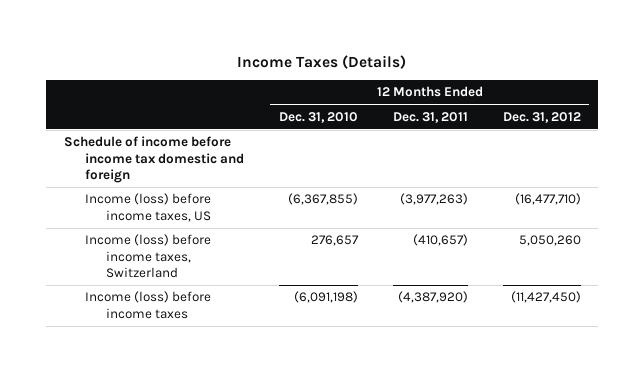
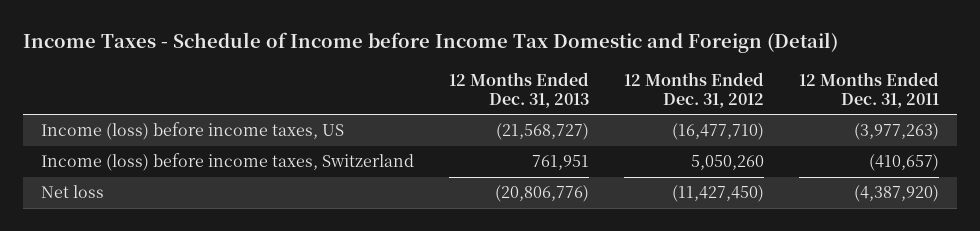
[237,54,407,69] Income Taxes (Details) -> [23,32,839,54] Income Taxes - Schedule of Income before Income Tax Domestic and Foreign (Detail)
[278,111,358,123] Dec. 31, 2010 -> none
none -> [449,71,590,108] 12 Months Ended Dec. 31, 2013
[63,136,244,183] Schedule of income before income tax domestic and foreign -> none
[84,291,211,319] Income (loss) before income taxes -> [40,185,104,199] Net loss

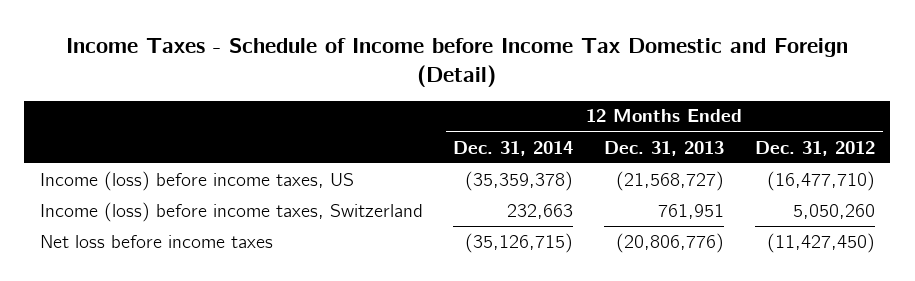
[799,71,940,108] 12 Months Ended Dec. 31, 2011 -> none
none -> [453,140,574,156] Dec. 31, 2014
[40,185,104,199] Net loss -> [39,234,273,248] Net loss before income taxes

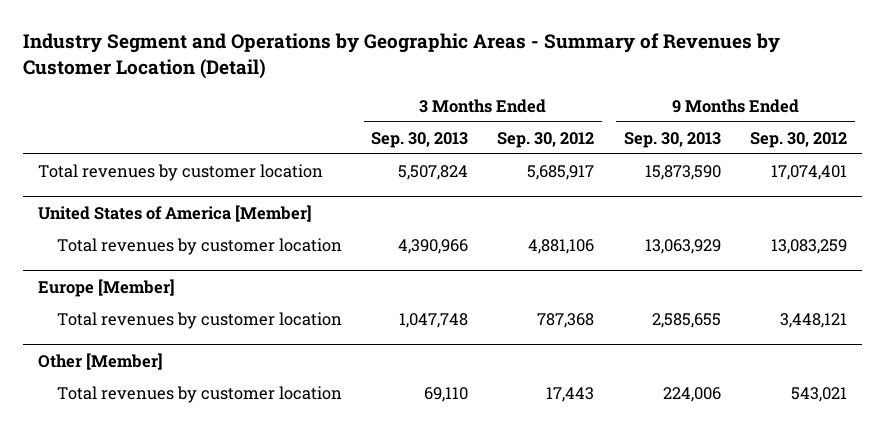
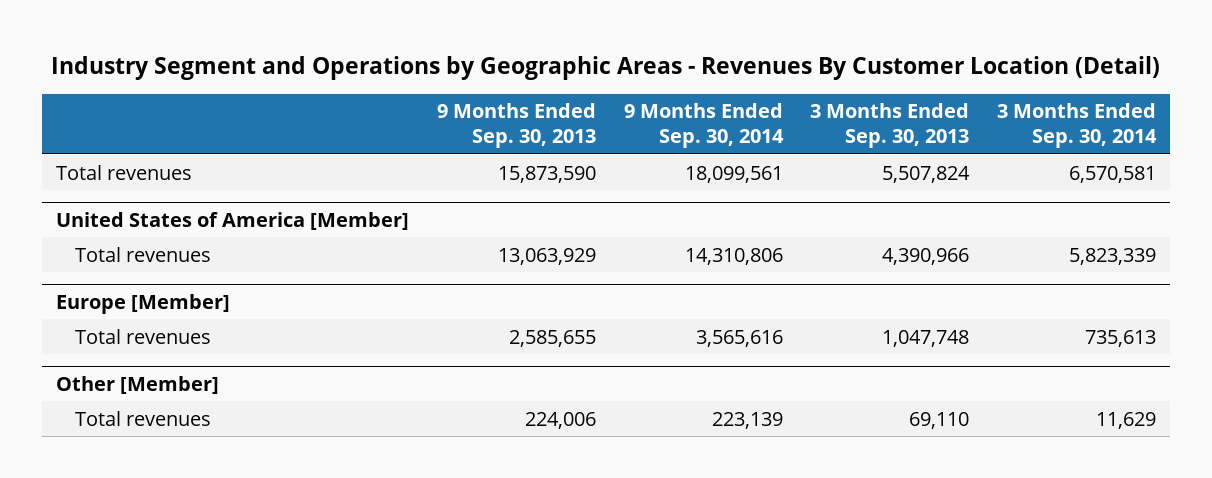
[22,33,780,79] Industry Segment and Operations by Geographic Areas - Summary of Revenues by Customer Location (Detail) -> [51,55,1161,80] Industry Segment and Operations by Geographic Areas - Revenues By Customer Location (Detail)
[497,131,595,148] Sep. 30, 2012 -> none
[750,131,848,148] Sep. 30, 2012 -> none
none -> [623,103,784,149] 9 Months Ended Sep. 30, 2014
none -> [997,103,1158,149] 3 Months Ended Sep. 30, 2014
[37,163,323,181] Total revenues by customer location -> [56,164,193,180] Total revenues
[56,237,342,255] Total revenues by customer location -> [74,246,211,262] Total revenues
[56,311,342,329] Total revenues by customer location -> [74,328,211,344] Total revenues
[56,385,342,403] Total revenues by customer location -> [74,410,211,426] Total revenues

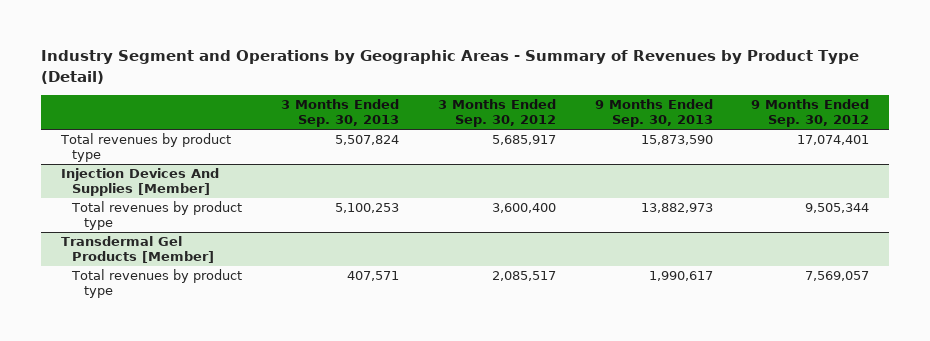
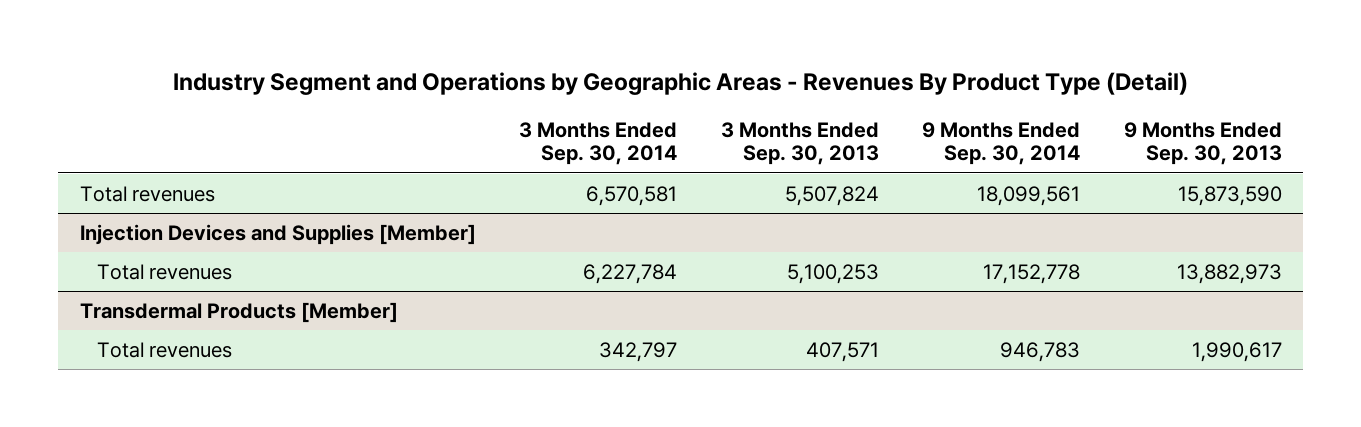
[41,50,860,84] Industry Segment and Operations by Geographic Areas - Summary of Revenues by Product Type (Detail) -> [172,71,1188,95] Industry Segment and Operations by Geographic Areas - Revenues By Product Type (Detail)
[437,99,556,128] 3 Months Ended Sep. 30, 2012 -> none
[751,99,870,128] 9 Months Ended Sep. 30, 2012 -> none
none -> [519,121,678,166] 3 Months Ended Sep. 30, 2014
none -> [922,121,1081,166] 9 Months Ended Sep. 30, 2014
[59,133,231,163] Total revenues by product type -> [79,185,215,202] Total revenues
[60,168,219,197] Injection Devices And Supplies [Member] -> [79,223,476,245] Injection Devices and Supplies [Member]
[71,201,243,231] Total revenues by product type -> [96,263,232,280] Total revenues
[60,236,215,264] Transdermal Gel Products [Member] -> [79,301,398,323] Transdermal Products [Member]
[71,269,243,299] Total revenues by product type -> [96,341,232,358] Total revenues

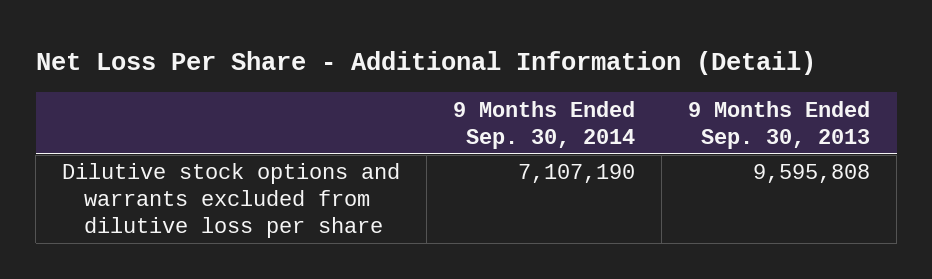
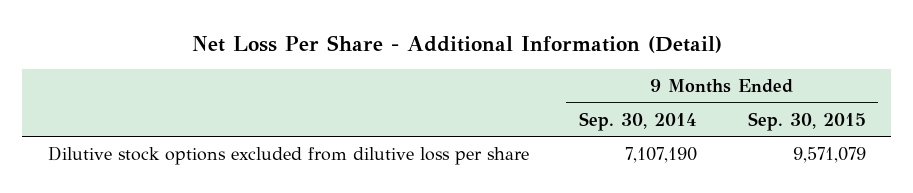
[688,100,871,149] 9 Months Ended Sep. 30, 2013 -> none
none -> [747,111,866,131] Sep. 30, 2015
[62,163,401,239] Dilutive stock options and warrants excluded from dilutive loss per share -> [47,146,529,166] Dilutive stock options excluded from dilutive loss per share

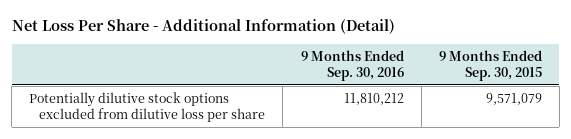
[579,111,698,131] Sep. 30, 2014 -> none
none -> [300,50,404,81] 9 Months Ended Sep. 30, 2016
[47,146,529,166] Dilutive stock options excluded from dilutive loss per share -> [29,92,266,122] Potentially dilutive stock options excluded from dilutive loss per share

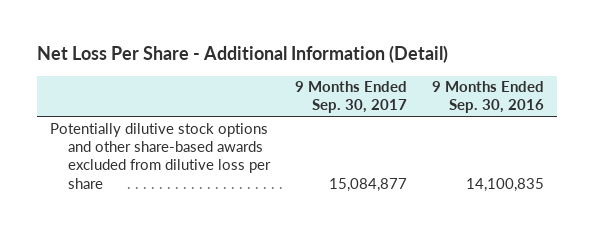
[438,50,542,81] 9 Months Ended Sep. 30, 2015 -> none
none -> [295,81,408,114] 9 Months Ended Sep. 30, 2017
[29,92,266,122] Potentially dilutive stock options excluded from dilutive loss per share -> [49,122,272,189] Potentially dilutive stock options and other share-based awards excluded from dilutive loss per share
[343,93,404,106] 11,810,212 -> [466,177,545,192] 14,100,835

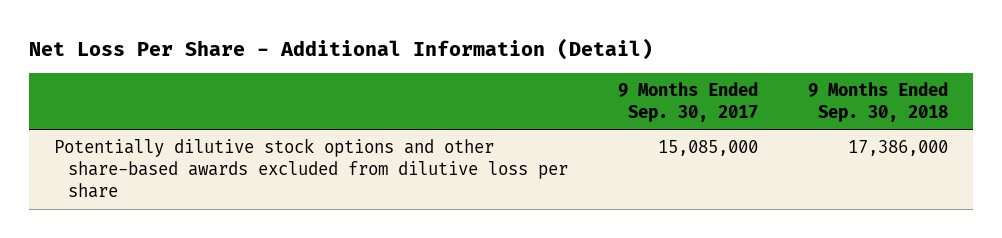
[432,81,545,114] 9 Months Ended Sep. 30, 2016 -> none
none -> [808,82,949,123] 9 Months Ended Sep. 30, 2018
[329,177,408,192] 15,084,877 -> [658,140,759,157] 15,085,000

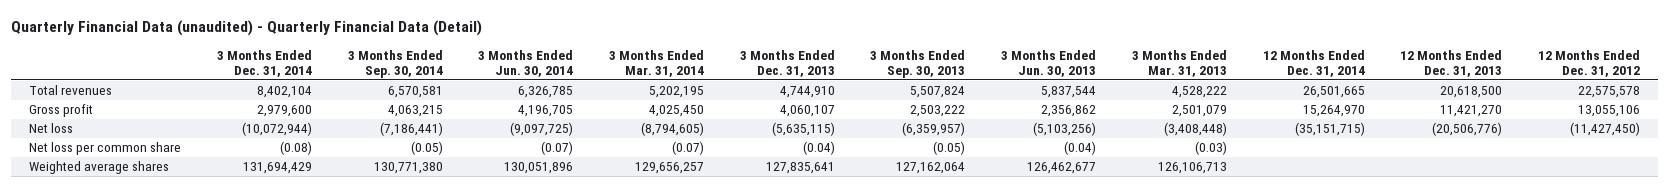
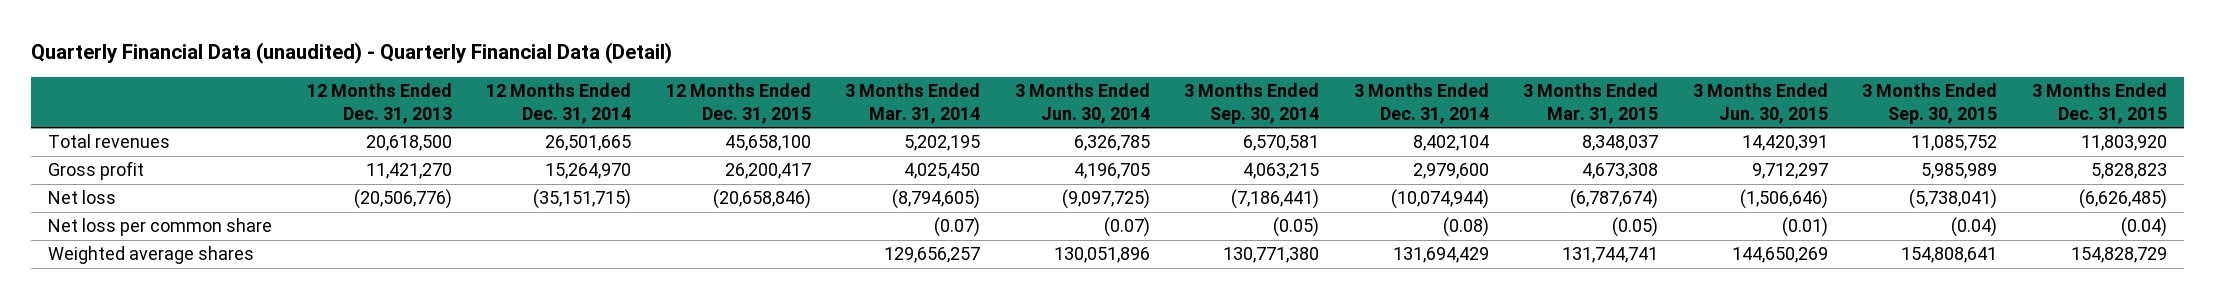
[739,49,835,78] 3 Months Ended Dec. 31, 2013 -> none
[870,49,966,79] 3 Months Ended Sep. 30, 2013 -> none
[1001,49,1097,78] 3 Months Ended Jun. 30, 2013 -> none
[1131,49,1227,78] 3 Months Ended Mar. 31, 2013 -> none
[1537,49,1640,78] 12 Months Ended Dec. 31, 2012 -> none
none -> [665,83,811,124] 12 Months Ended Dec. 31, 2015
none -> [1523,83,1659,124] 3 Months Ended Mar. 31, 2015
none -> [1692,83,1828,124] 3 Months Ended Jun. 30, 2015
none -> [1862,83,1998,124] 3 Months Ended Sep. 30, 2015
none -> [2031,83,2167,124] 3 Months Ended Dec. 31, 2015
[241,122,312,137] (10,072,944) -> [1390,189,1489,210] (10,074,944)

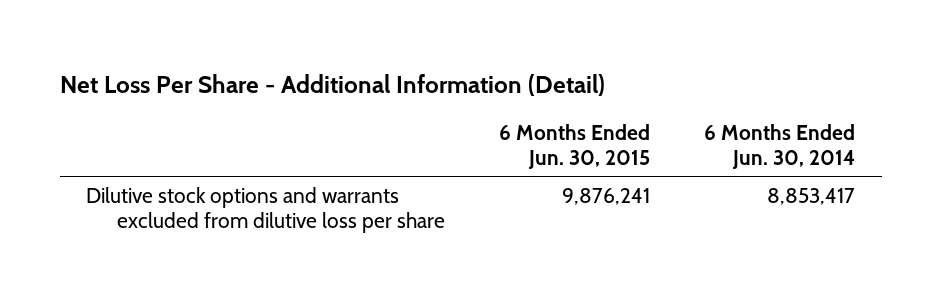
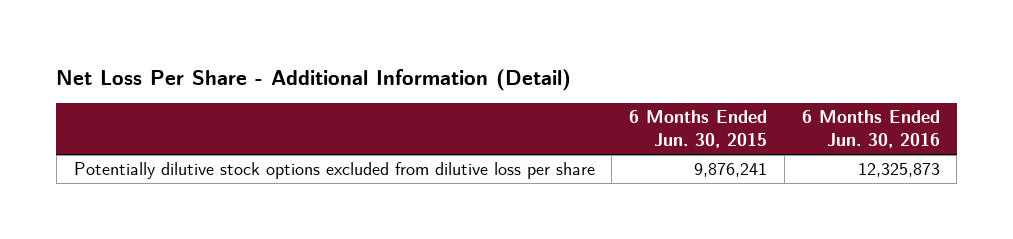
[704,124,856,169] 6 Months Ended Jun. 30, 2014 -> none
none -> [801,110,940,149] 6 Months Ended Jun. 30, 2016
[86,187,446,234] Dilutive stock options and warrants excluded from dilutive loss per share -> [73,162,595,180] Potentially dilutive stock options excluded from dilutive loss per share

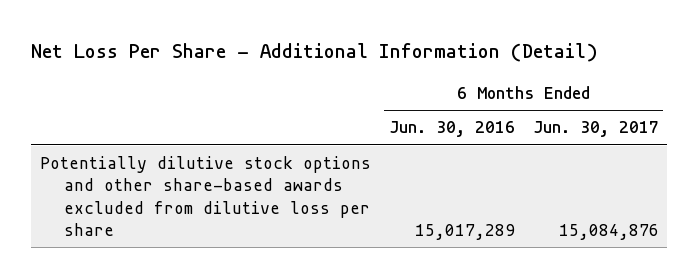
[629,110,768,149] 6 Months Ended Jun. 30, 2015 -> none
none -> [532,121,659,138] Jun. 30, 2017
[73,162,595,180] Potentially dilutive stock options excluded from dilutive loss per share -> [40,156,372,236] Potentially dilutive stock options and other share-based awards excluded from dilutive loss per share
[857,163,940,178] 12,325,873 -> [414,223,515,240] 15,017,289

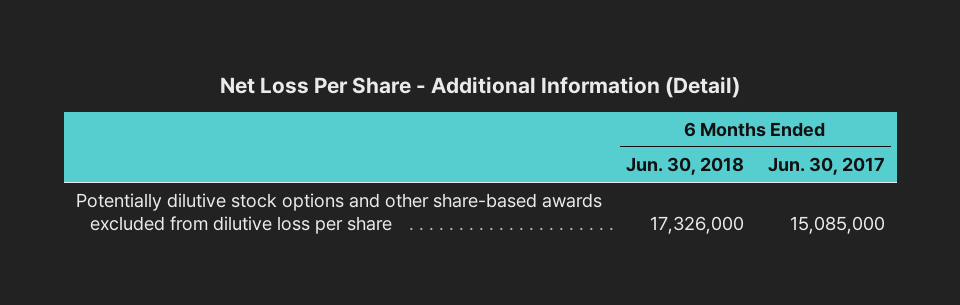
[388,121,515,138] Jun. 30, 2016 -> none
none -> [625,157,744,176] Jun. 30, 2018
[558,223,659,240] 15,084,876 -> [789,215,885,234] 15,085,000

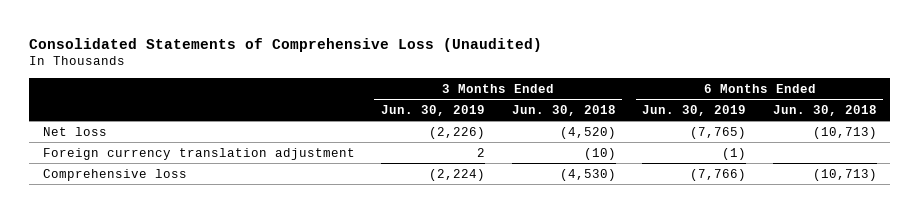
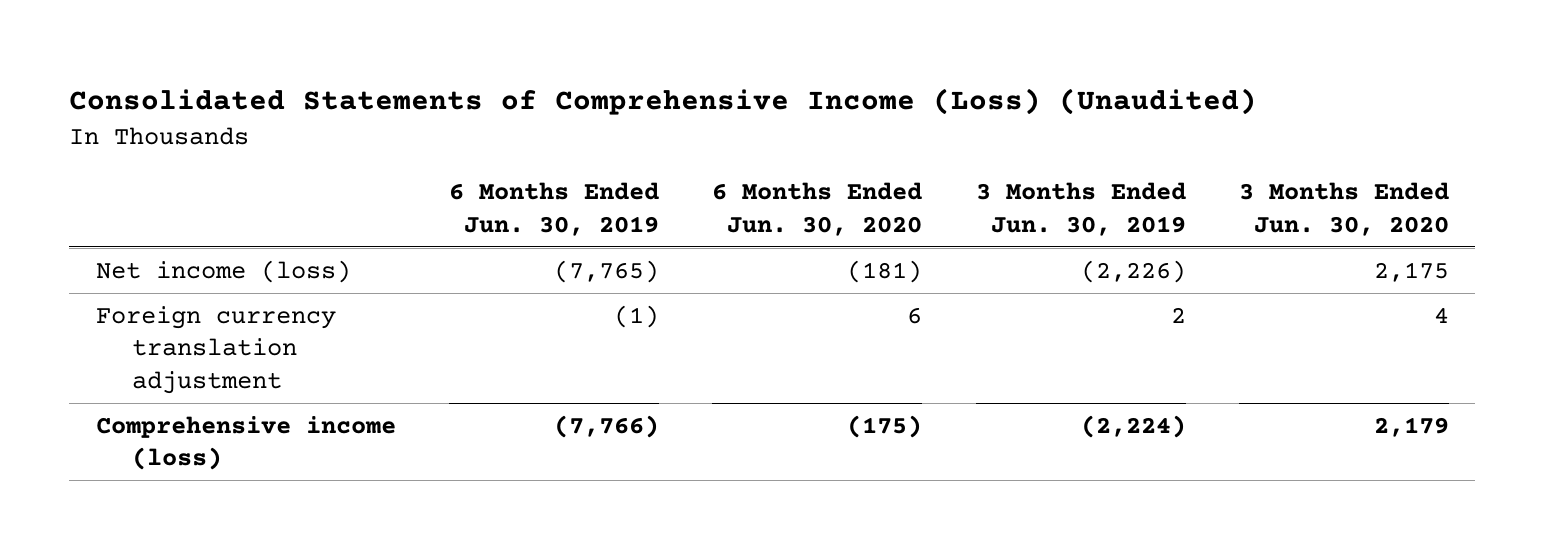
[29,37,543,52] Consolidated Statements of Comprehensive Loss (Unaudited) -> [69,88,1258,116] Consolidated Statements of Comprehensive Income (Loss) (Unaudited)
[511,104,616,116] Jun. 30, 2018 -> none
[772,104,877,116] Jun. 30, 2018 -> none
none -> [712,182,923,236] 6 Months Ended Jun. 30, 2020
none -> [1238,182,1449,236] 3 Months Ended Jun. 30, 2020
[42,126,107,136] Net loss -> [96,259,352,283] Net income (loss)
[42,168,187,181] Comprehensive loss -> [96,415,397,471] Comprehensive income (loss)

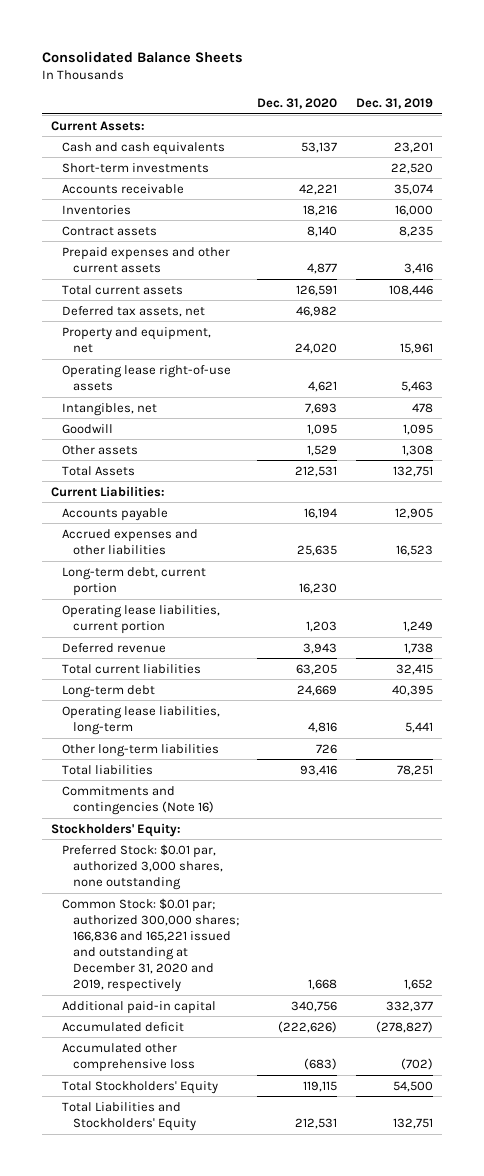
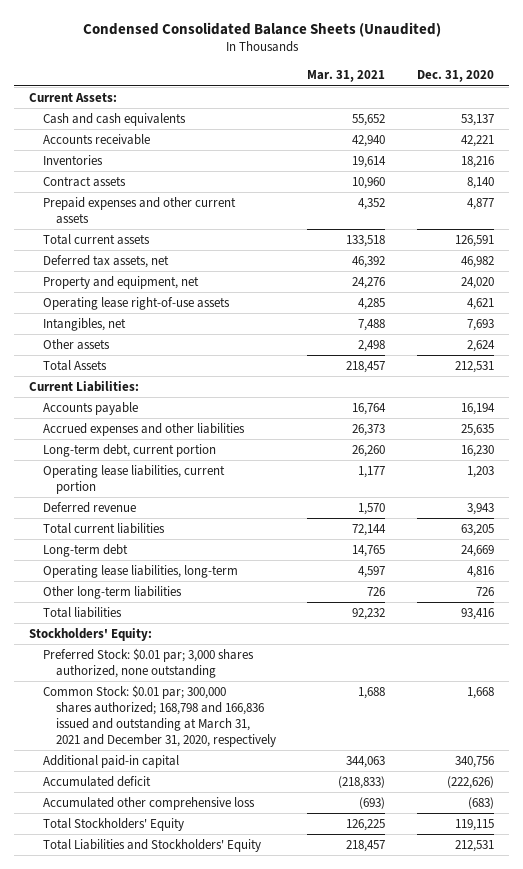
[42,51,244,64] Consolidated Balance Sheets -> [82,21,441,37] Condensed Consolidated Balance Sheets (Unaudited)
[355,97,433,109] Dec. 31, 2019 -> none
none -> [307,70,386,83] Mar. 31, 2021
[62,162,210,173] Short-term investments -> none
[62,423,114,434] Goodwill -> none
[307,444,338,456] 1,529 -> [466,340,495,353] 2,624
[62,785,214,815] Commitments and contingencies (Note 16) -> none
[62,843,223,890] Preferred Stock: $0.01 par, authorized 3,000 shares, none outstanding -> [42,648,254,679] Preferred Stock: $0.01 par; 3,000 shares authorized, none outstanding
[62,897,239,993] Common Stock: $0.01 par; authorized 300,000 shares; 166,836 and 165,221 issued and outstanding at December 31, 2020 and 2019, respectively -> [42,685,277,747] Common Stock: $0.01 par; 300,000 shares authorized; 168,798 and 166,836 issued and outstanding at March 31, 2021 and December 31, 2020, respectively

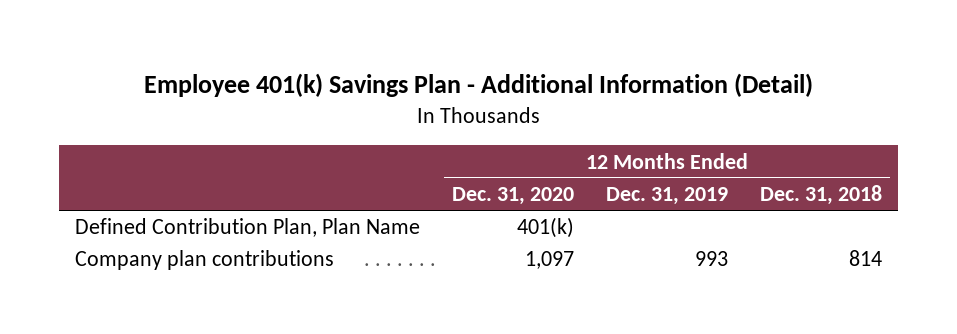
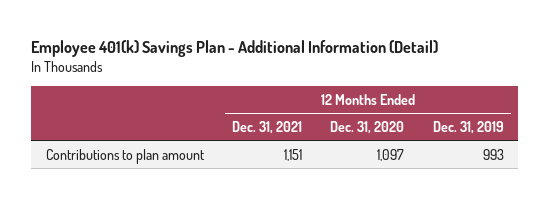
[760,185,883,206] Dec. 31, 2018 -> none
none -> [231,120,302,134] Dec. 31, 2021
[75,218,421,238] Defined Contribution Plan, Plan Name -> none
[75,250,335,271] Company plan contributions -> [45,148,205,164] Contributions to plan amount

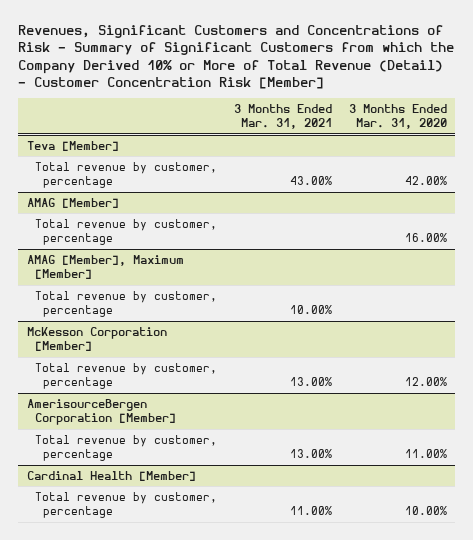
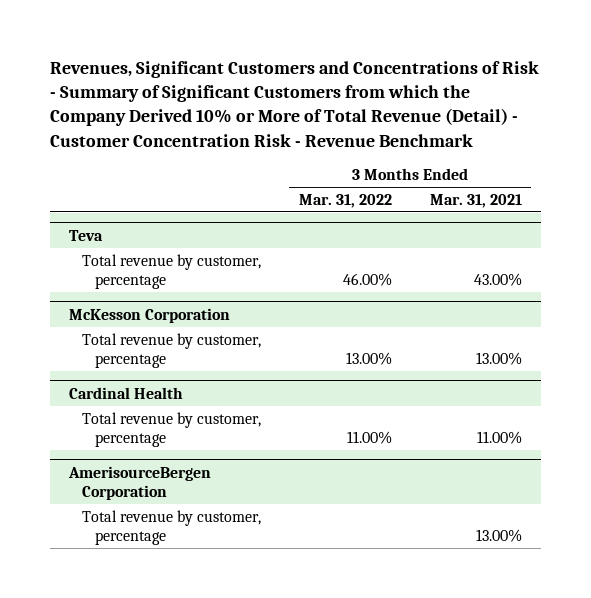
[18,25,455,89] Revenues, Significant Customers and Concentrations of Risk - Summary of Significant Customers from which the Company Derived 10% or More of Total Revenue (Detail) - Customer Concentration Risk [Member] -> [50,61,540,147] Revenues, Significant Customers and Concentrations of Risk - Summary of Significant Customers from which the Company Derived 10% or More of Total Revenue (Detail) - Customer Concentration Risk - Revenue Benchmark
[348,103,447,130] 3 Months Ended Mar. 31, 2020 -> none
none -> [298,193,392,208] Mar. 31, 2022
[26,140,119,151] Teva [Member] -> [69,229,104,241] Teva
[34,218,217,246] Total revenue by customer, percentage -> none
[26,254,184,280] AMAG [Member], Maximum [Member] -> none
[34,290,217,318] Total revenue by customer, percentage -> none
[26,326,167,352] McKesson Corporation [Member] -> none
[34,362,217,390] Total revenue by customer, percentage -> none
[26,398,176,426] AmerisourceBergen Corporation [Member] -> none
[26,197,119,208] AMAG [Member] -> [69,307,231,323] McKesson Corporation
[26,470,196,481] Cardinal Health [Member] -> [69,386,184,399] Cardinal Health
none -> [68,465,212,501] AmerisourceBergen Corporation
none -> [81,509,261,546] Total revenue by customer, percentage

